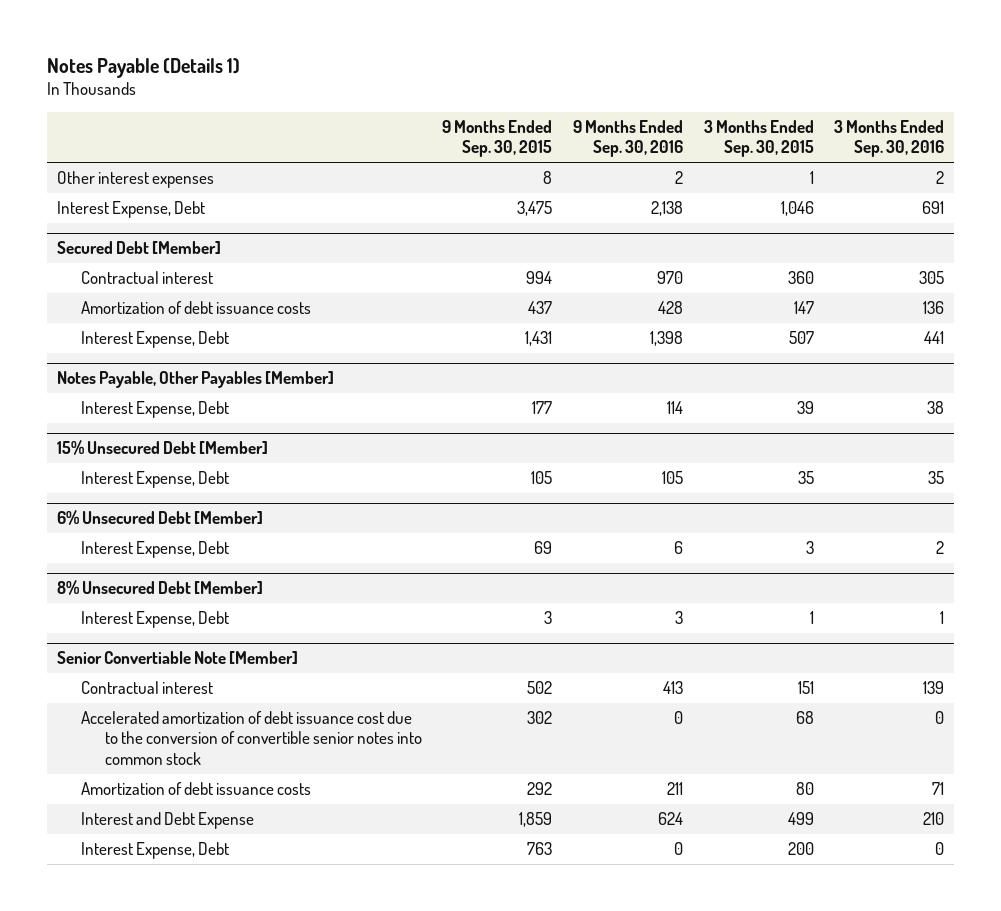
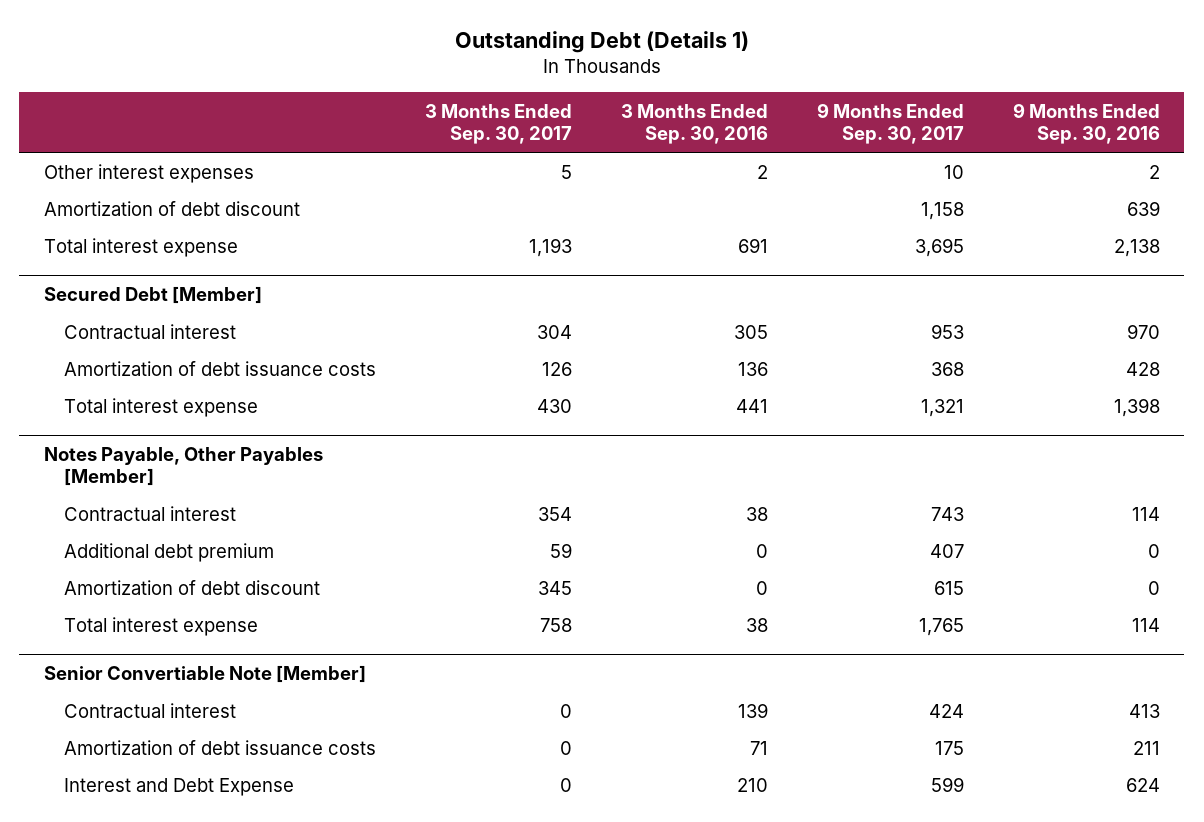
[46,57,240,78] Notes Payable (Details 1) -> [454,31,749,54] Outstanding Debt (Details 1)
[442,120,553,158] 9 Months Ended Sep. 30, 2015 -> none
[703,120,814,158] 3 Months Ended Sep. 30, 2015 -> none
none -> [424,103,572,145] 3 Months Ended Sep. 30, 2017
none -> [816,102,964,145] 9 Months Ended Sep. 30, 2017
none -> [43,200,300,216] Amortization of debt discount
[56,200,205,218] Interest Expense, Debt -> [43,237,238,257] Total interest expense
[80,330,229,348] Interest Expense, Debt -> [63,397,258,417] Total interest expense
[56,440,268,456] 15% Unsecured Debt [Member] -> none
[80,470,229,488] Interest Expense, Debt -> none
[56,510,263,526] 6% Unsecured Debt [Member] -> none
[80,540,229,558] Interest Expense, Debt -> none
[56,580,263,596] 8% Unsecured Debt [Member] -> none
[80,610,229,628] Interest Expense, Debt -> none
none -> [63,505,236,521] Contractual interest
none -> [63,542,274,562] Additional debt premium
none -> [63,579,320,595] Amortization of debt discount
[80,400,229,418] Interest Expense, Debt -> [63,616,258,636] Total interest expense
[80,710,422,765] Accelerated amortization of debt issuance cost due to the conversion of convertible senior notes into common stock -> none
[80,841,229,859] Interest Expense, Debt -> none

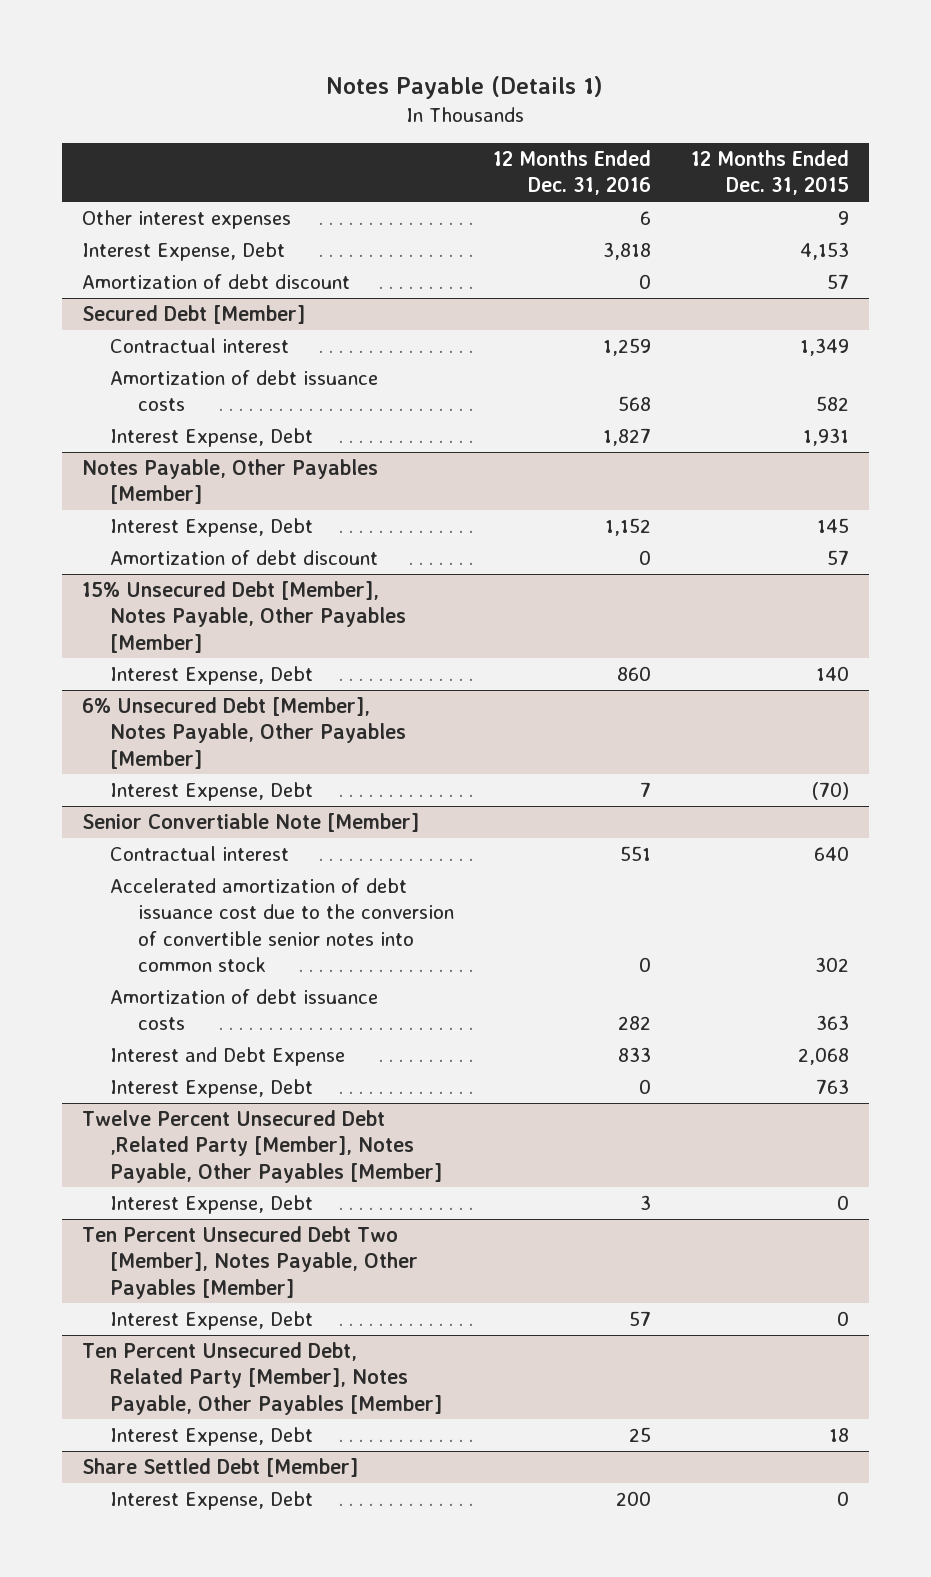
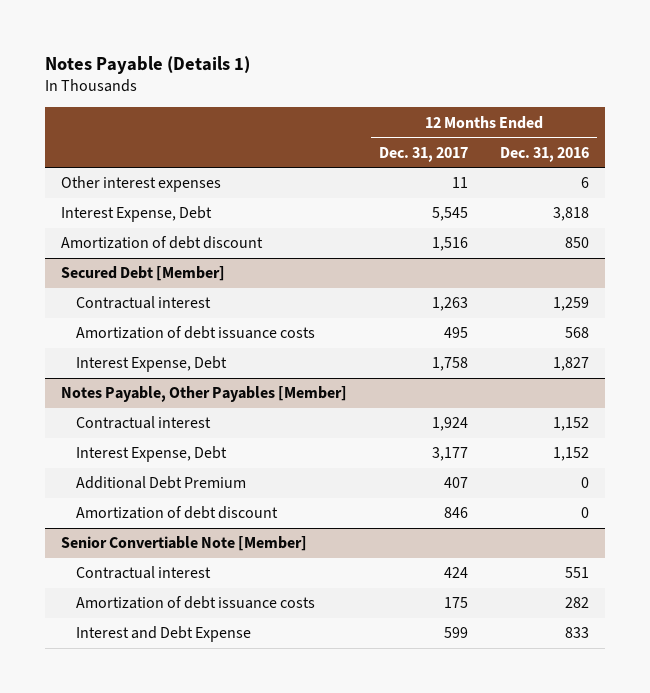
[690,150,849,196] 12 Months Ended Dec. 31, 2015 -> none
none -> [379,146,469,162] Dec. 31, 2017
[639,273,652,289] 0 -> [565,237,590,249] 850
none -> [75,416,211,430] Contractual interest
none -> [75,476,246,490] Additional Debt Premium
[81,580,406,653] 15% Unsecured Debt [Member], Notes Payable, Other Payables [Member] -> none
[109,665,313,685] Interest Expense, Debt -> none
[81,696,406,769] 6% Unsecured Debt [Member], Notes Payable, Other Payables [Member] -> none
[109,781,313,801] Interest Expense, Debt -> none
[109,877,454,972] Accelerated amortization of debt issuance cost due to the conversion of convertible senior notes into common stock -> none
[109,1078,313,1098] Interest Expense, Debt -> none
[81,1109,442,1183] Twelve Percent Unsecured Debt ,Related Party [Member], Notes Payable, Other Payables [Member] -> none
[109,1194,313,1214] Interest Expense, Debt -> none
[81,1225,418,1299] Ten Percent Unsecured Debt Two [Member], Notes Payable, Other Payables [Member] -> none
[109,1310,313,1330] Interest Expense, Debt -> none
[81,1341,442,1415] Ten Percent Unsecured Debt, Related Party [Member], Notes Payable, Other Payables [Member] -> none
[109,1426,313,1446] Interest Expense, Debt -> none
[81,1457,358,1477] Share Settled Debt [Member] -> none
[109,1490,313,1510] Interest Expense, Debt -> none

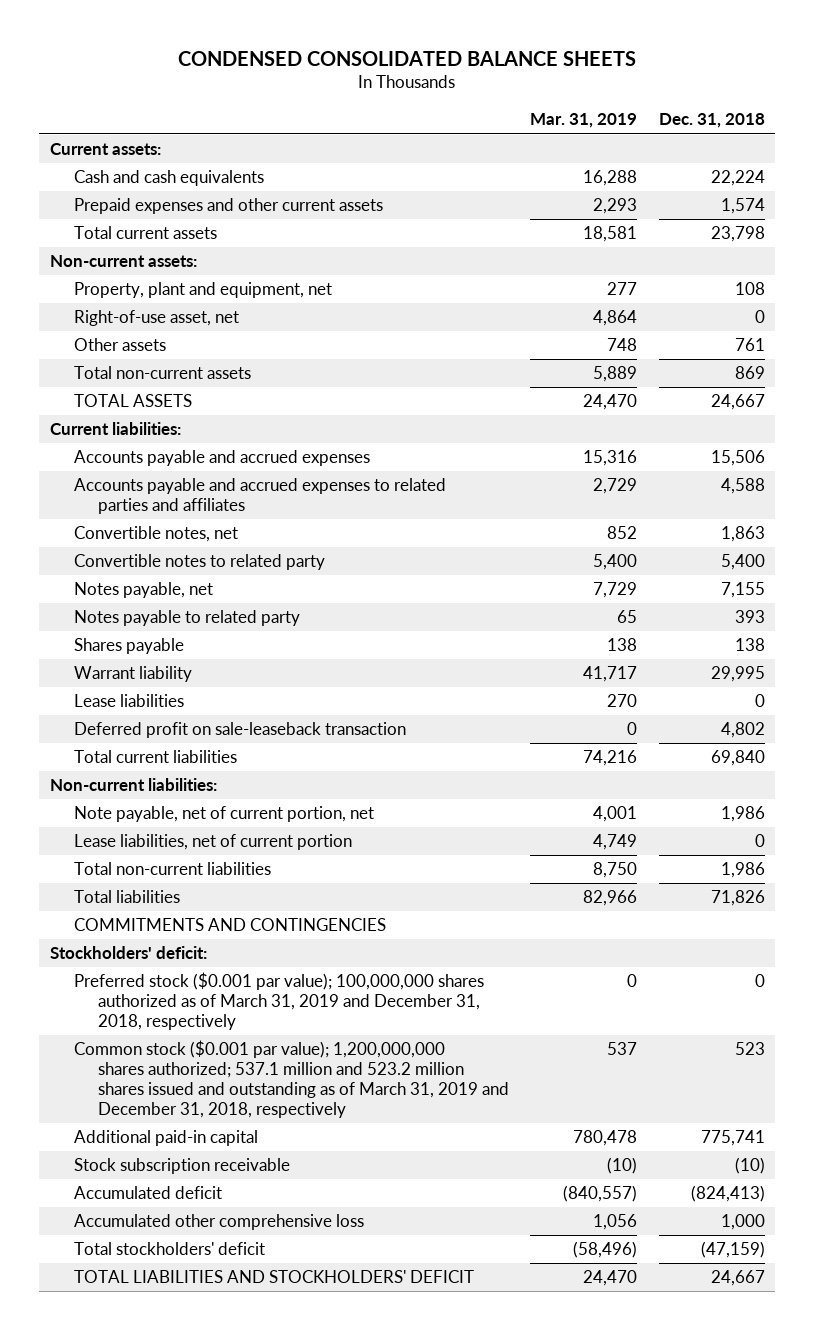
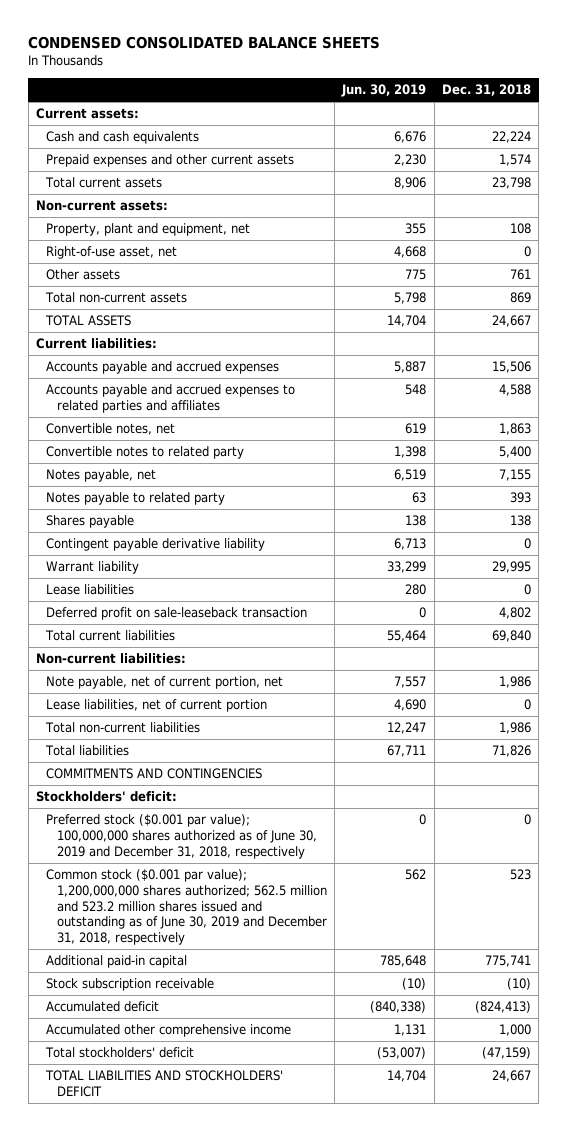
[530,113,638,129] Mar. 31, 2019 -> none
none -> [341,84,427,98] Jun. 30, 2019
none -> [46,538,266,552] Contingent payable derivative liability
[73,972,484,1030] Preferred stock ($0.001 par value); 100,000,000 shares authorized as of March 31, 2019 and December 31, 2018, respectively -> [46,814,317,859] Preferred stock ($0.001 par value); 100,000,000 shares authorized as of June 30, 2019 and December 31, 2018, respectively
[73,1040,509,1118] Common stock ($0.001 par value); 1,200,000,000 shares authorized; 537.1 million and 523.2 million shares issued and outstanding as of March 31, 2019 and December 31, 2018, respectively -> [46,869,327,946] Common stock ($0.001 par value); 1,200,000,000 shares authorized; 562.5 million and 523.2 million shares issued and outstanding as of June 30, 2019 and December 31, 2018, respectively
[73,1214,364,1231] Accumulated other comprehensive loss -> [46,1024,292,1038] Accumulated other comprehensive income

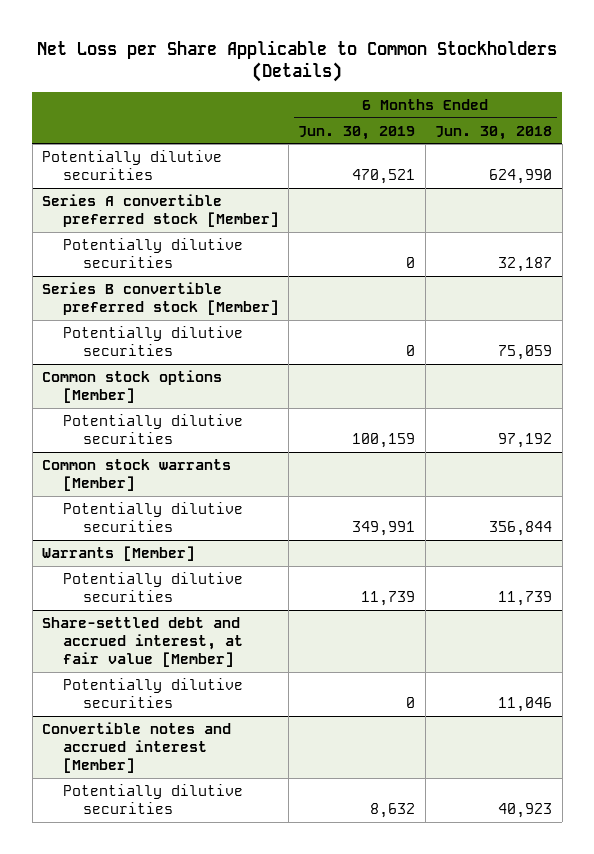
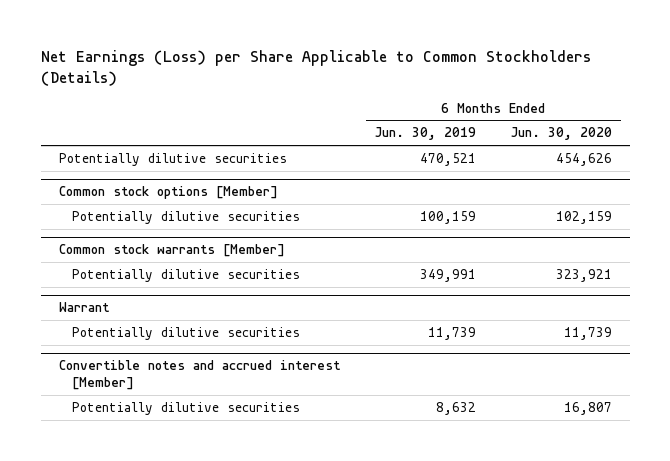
[37,39,558,83] Net Loss per Share Applicable to Common Stockholders (Details) -> [40,49,591,86] Net Earnings (Loss) per Share Applicable to Common Stockholders (Details)
[435,125,553,140] Jun. 30, 2018 -> none
none -> [510,127,612,141] Jun. 30, 2020
[42,193,279,227] Series A convertible preferred stock [Member] -> none
[62,237,243,268] Potentially dilutive securities -> none
[42,281,279,315] Series B convertible preferred stock [Member] -> none
[62,325,243,356] Potentially dilutive securities -> none
[42,545,196,561] Warrants [Member] -> [58,302,110,313] Warrant
[42,616,243,668] Share-settled debt and accrued interest, at fair value [Member] -> none
[62,677,243,708] Potentially dilutive securities -> none

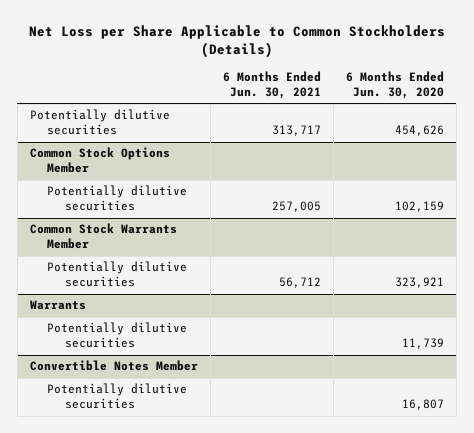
[40,49,591,86] Net Earnings (Loss) per Share Applicable to Common Stockholders (Details) -> [28,24,445,58] Net Loss per Share Applicable to Common Stockholders (Details)
[374,127,476,141] Jun. 30, 2019 -> none
none -> [222,71,321,100] 6 Months Ended Jun. 30, 2021
[58,186,278,200] Common stock options [Member] -> [29,147,170,174] Common Stock Options Member
[58,244,285,258] Common stock warrants [Member] -> [29,223,177,250] Common Stock Warrants Member
[58,302,110,313] Warrant -> [29,300,86,311] Warrants
[58,360,341,391] Convertible notes and accrued interest [Member] -> [29,360,198,372] Convertible Notes Member

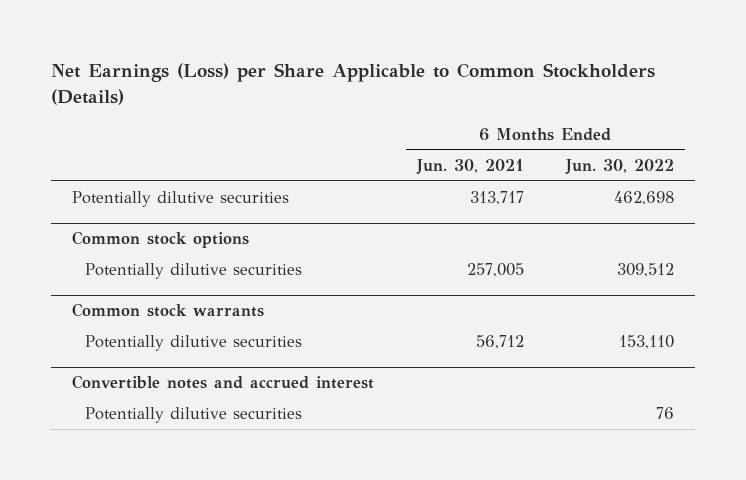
[28,24,445,58] Net Loss per Share Applicable to Common Stockholders (Details) -> [51,62,656,105] Net Earnings (Loss) per Share Applicable to Common Stockholders (Details)
[345,71,444,100] 6 Months Ended Jun. 30, 2020 -> none
none -> [564,158,674,174] Jun. 30, 2022
[29,147,170,174] Common Stock Options Member -> [72,231,250,249] Common stock options
[29,223,177,250] Common Stock Warrants Member -> [72,303,265,318] Common stock warrants
[29,300,86,311] Warrants -> none
[47,322,188,349] Potentially dilutive securities -> none
[29,360,198,372] Convertible Notes Member -> none
none -> [72,375,375,390] Convertible notes and accrued interest

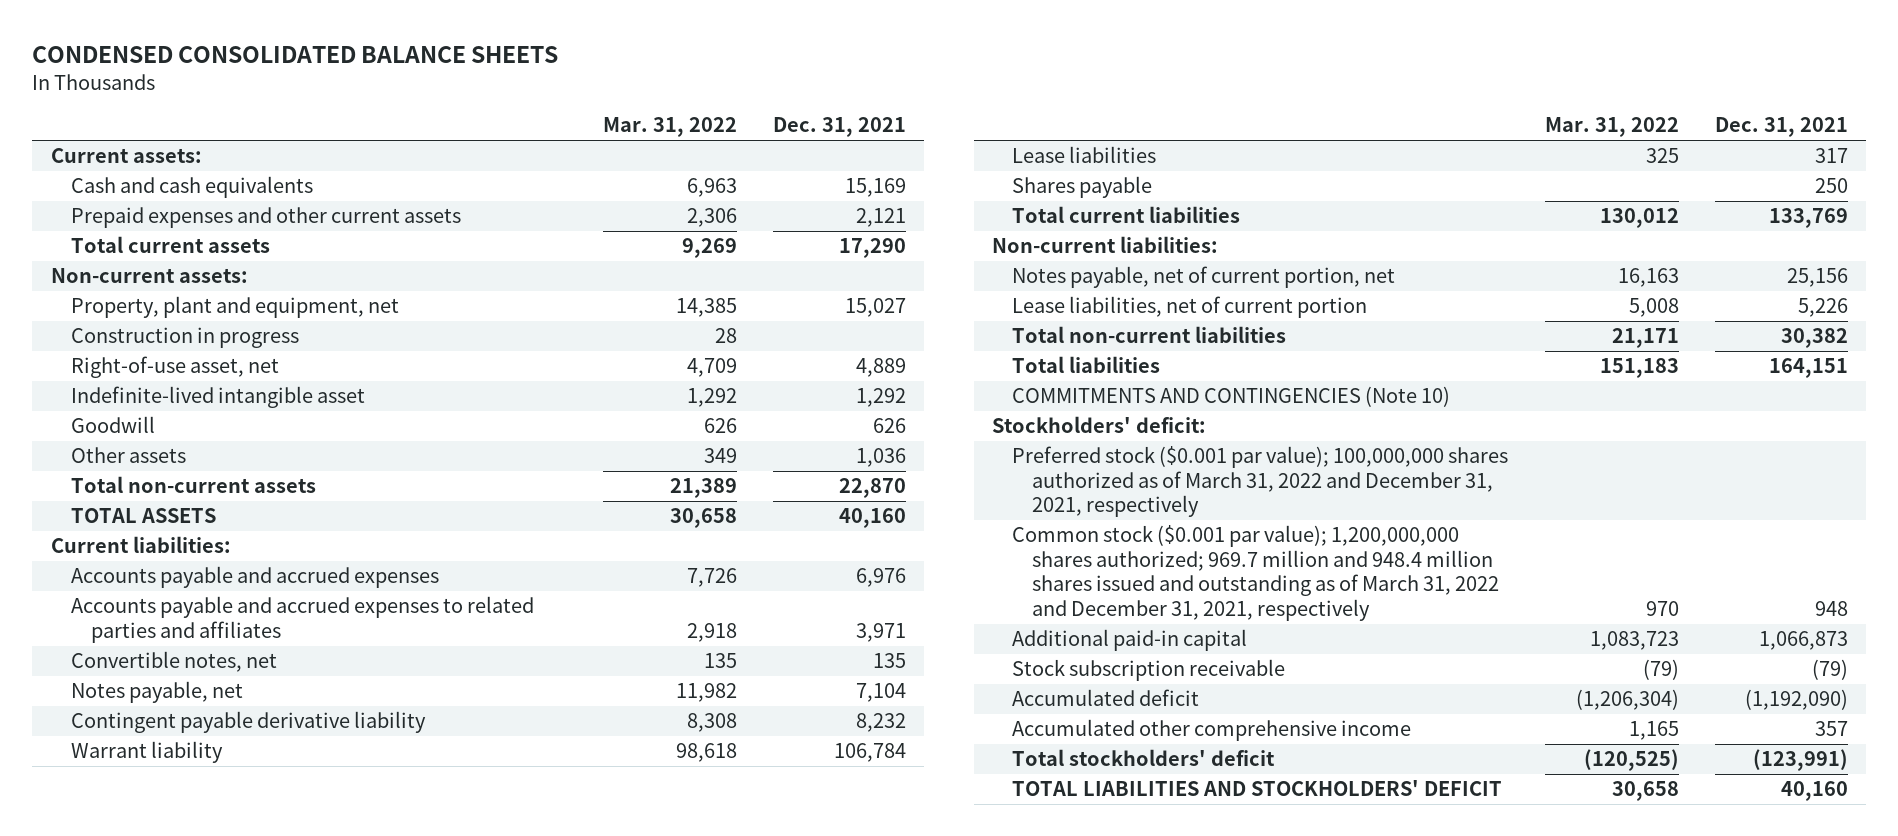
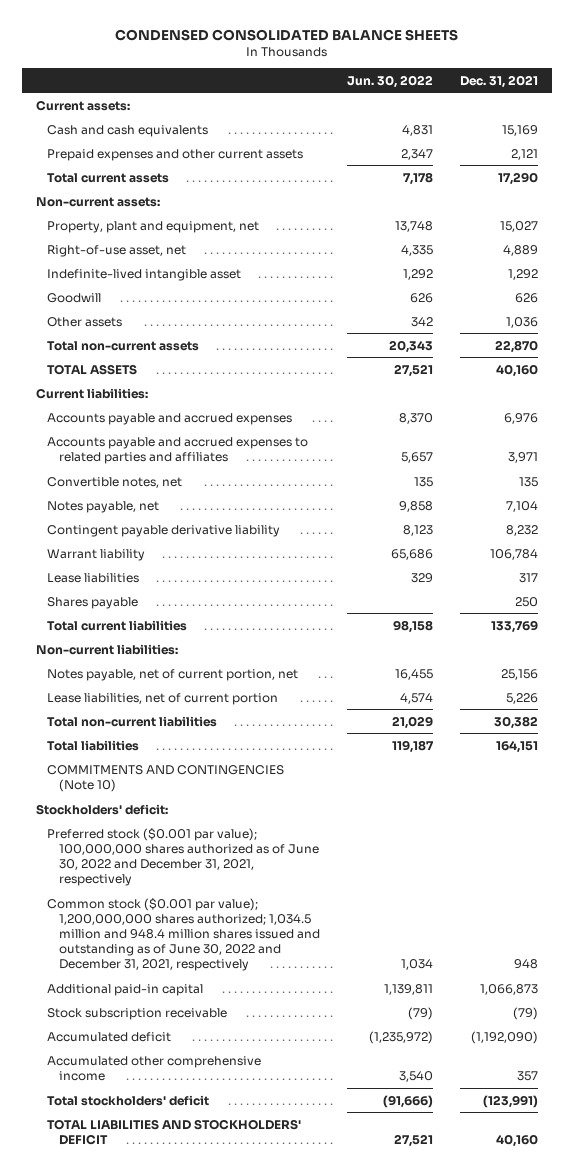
[602,117,737,138] Mar. 31, 2022 -> none
none -> [346,74,433,88] Jun. 30, 2022
[70,327,299,349] Construction in progress -> none
[1012,446,1509,518] Preferred stock ($0.001 par value); 100,000,000 shares authorized as of March 31, 2022 and December 31, 2021, respectively -> [47,827,319,886] Preferred stock ($0.001 par value); 100,000,000 shares authorized as of June 30, 2022 and December 31, 2021, respectively
[1012,525,1500,622] Common stock ($0.001 par value); 1,200,000,000 shares authorized; 969.7 million and 948.4 million shares issued and outstanding as of March 31, 2022 and December 31, 2021, respectively -> [47,897,320,971] Common stock ($0.001 par value); 1,200,000,000 shares authorized; 1,034.5 million and 948.4 million shares issued and outstanding as of June 30, 2022 and December 31, 2021, respectively

